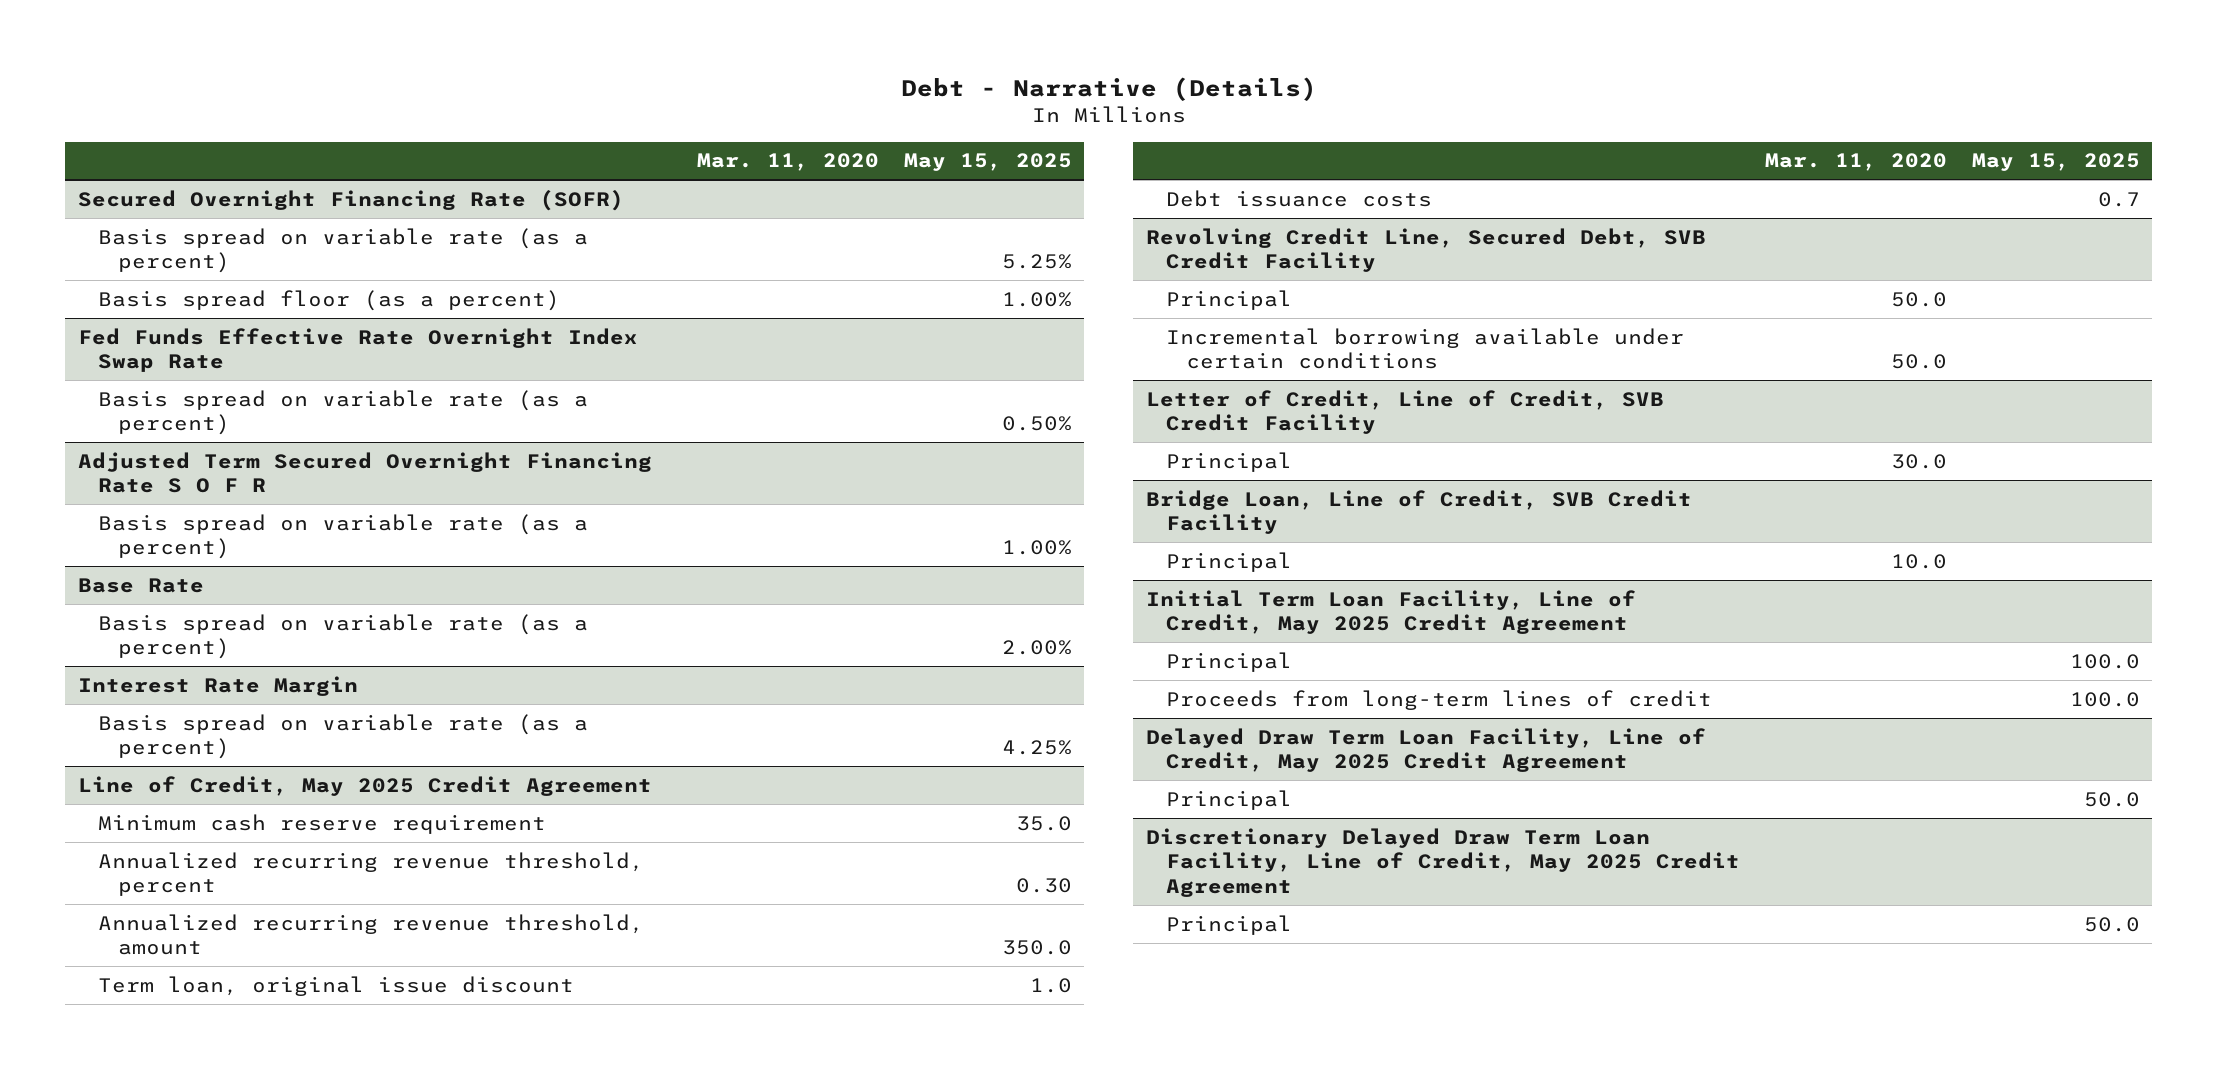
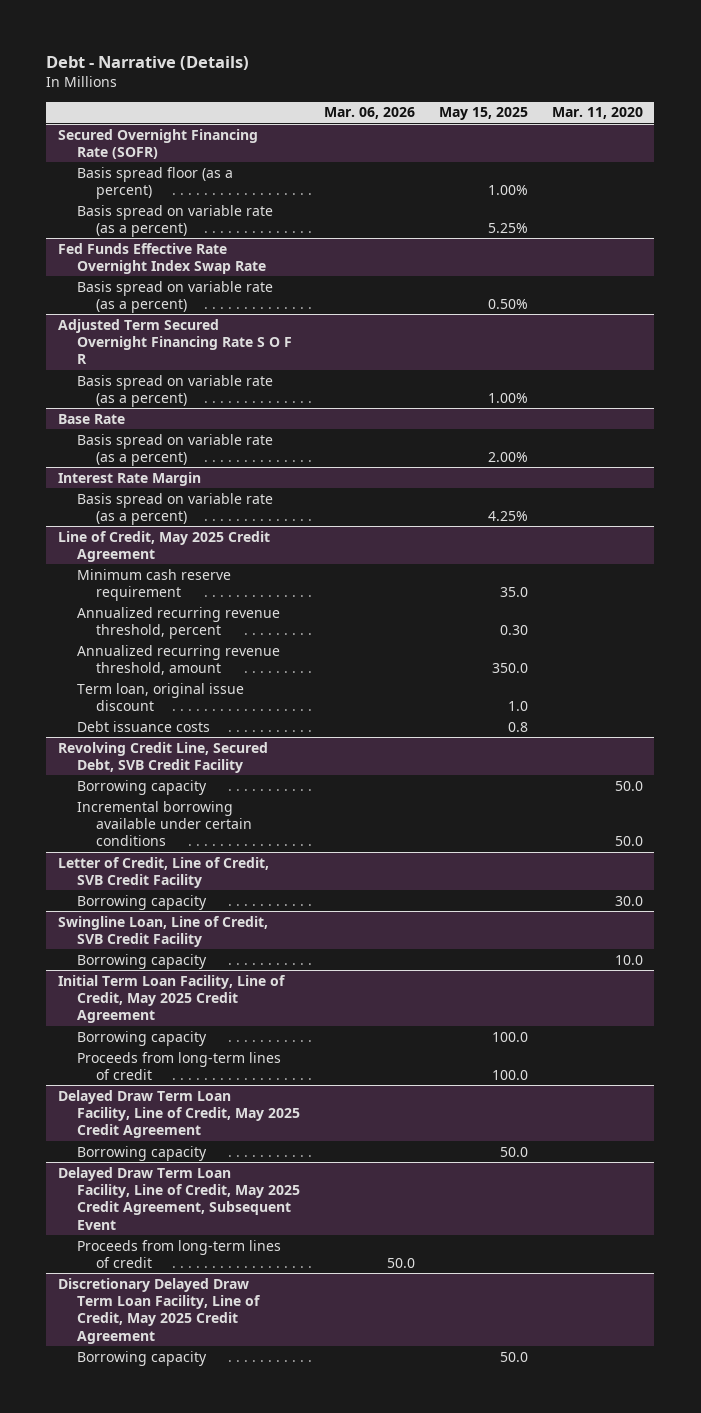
none -> [323,107,415,120] Mar. 06, 2026
[97,227,588,274] Basis spread on variable rate (as a percent) -> [77,204,274,238] Basis spread on variable rate (as a percent)
[2097,191,2140,207] 0.7 -> [507,721,528,732] 0.8
[1165,289,1292,310] Principal -> [77,779,208,795] Borrowing capacity
[1165,451,1292,472] Principal -> [77,894,208,910] Borrowing capacity
[1145,489,1692,535] Bridge Loan, Line of Credit, SVB Credit Facility -> [57,915,268,948] Swingline Loan, Line of Credit, SVB Credit Facility
[1165,551,1292,572] Principal -> [77,953,208,969] Borrowing capacity
[1165,651,1292,672] Principal -> [77,1030,208,1046] Borrowing capacity
[1165,789,1292,810] Principal -> [77,1145,208,1161] Borrowing capacity
none -> [57,1166,301,1230] Delayed Draw Term Loan Facility, Line of Credit, May 2025 Credit Agreement, Subsequent Event
none -> [77,1239,282,1269] Proceeds from long-term lines of credit
[1165,914,1292,935] Principal -> [77,1350,208,1366] Borrowing capacity

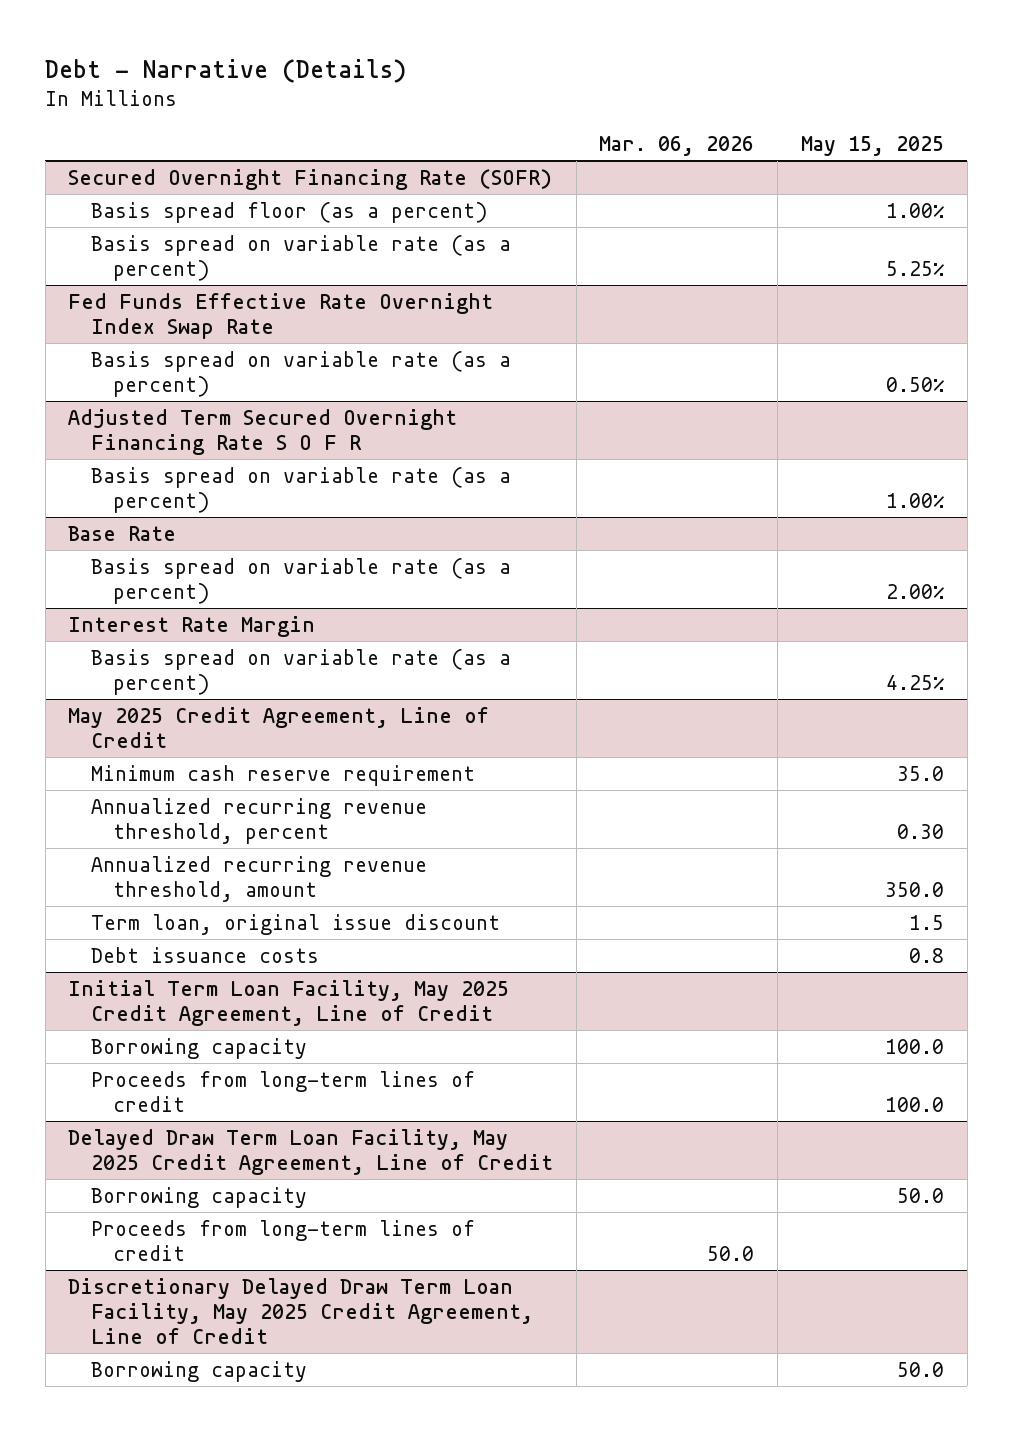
[551,107,643,120] Mar. 11, 2020 -> none
[57,530,270,563] Line of Credit, May 2025 Credit Agreement -> [68,706,490,748] May 2025 Credit Agreement, Line of Credit
[507,701,528,712] 1.0 -> [908,914,944,930] 1.5
[57,741,268,774] Revolving Credit Line, Secured Debt, SVB Credit Facility -> none
[77,779,208,795] Borrowing capacity -> none
[77,800,253,847] Incremental borrowing available under certain conditions -> none
[57,856,269,889] Letter of Credit, Line of Credit, SVB Credit Facility -> none
[77,894,208,910] Borrowing capacity -> none
[57,915,268,948] Swingline Loan, Line of Credit, SVB Credit Facility -> none
[77,953,208,969] Borrowing capacity -> none
[57,974,286,1024] Initial Term Loan Facility, Line of Credit, May 2025 Credit Agreement -> [68,979,510,1026] Initial Term Loan Facility, May 2025 Credit Agreement, Line of Credit
[57,1089,301,1139] Delayed Draw Term Loan Facility, Line of Credit, May 2025 Credit Agreement -> [68,1128,553,1175] Delayed Draw Term Loan Facility, May 2025 Credit Agreement, Line of Credit
[57,1166,301,1230] Delayed Draw Term Loan Facility, Line of Credit, May 2025 Credit Agreement, Subsequent Event -> none
[57,1277,262,1344] Discretionary Delayed Draw Term Loan Facility, Line of Credit, May 2025 Credit Agreement -> [68,1277,533,1344] Discretionary Delayed Draw Term Loan Facility, May 2025 Credit Agreement, Line of Credit

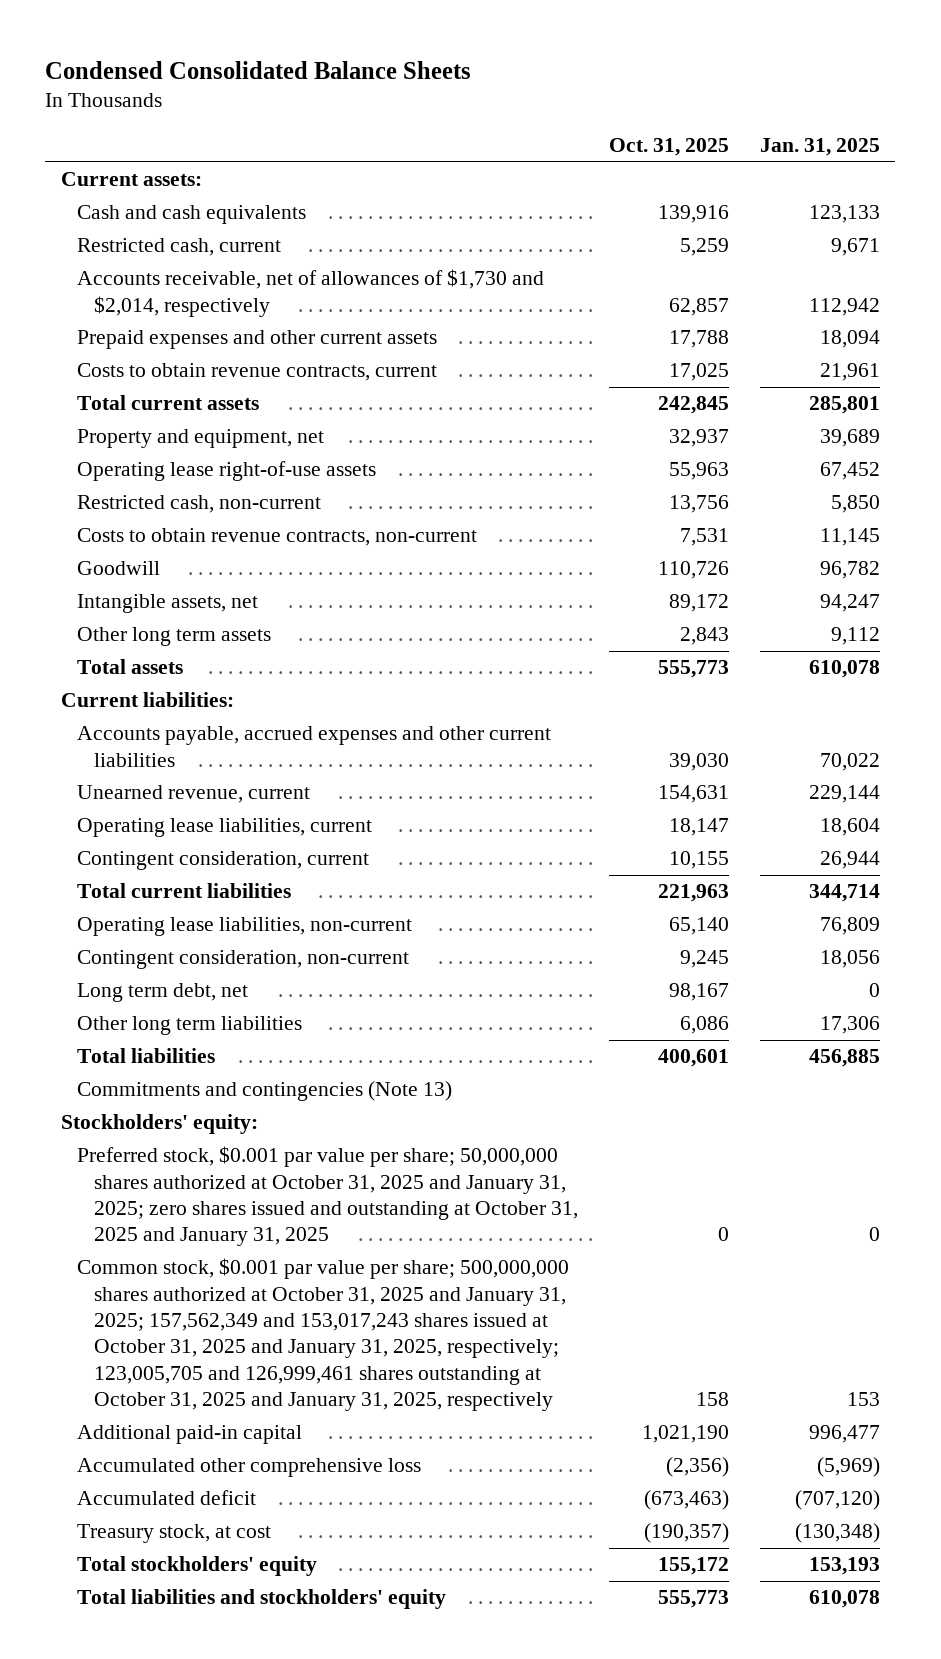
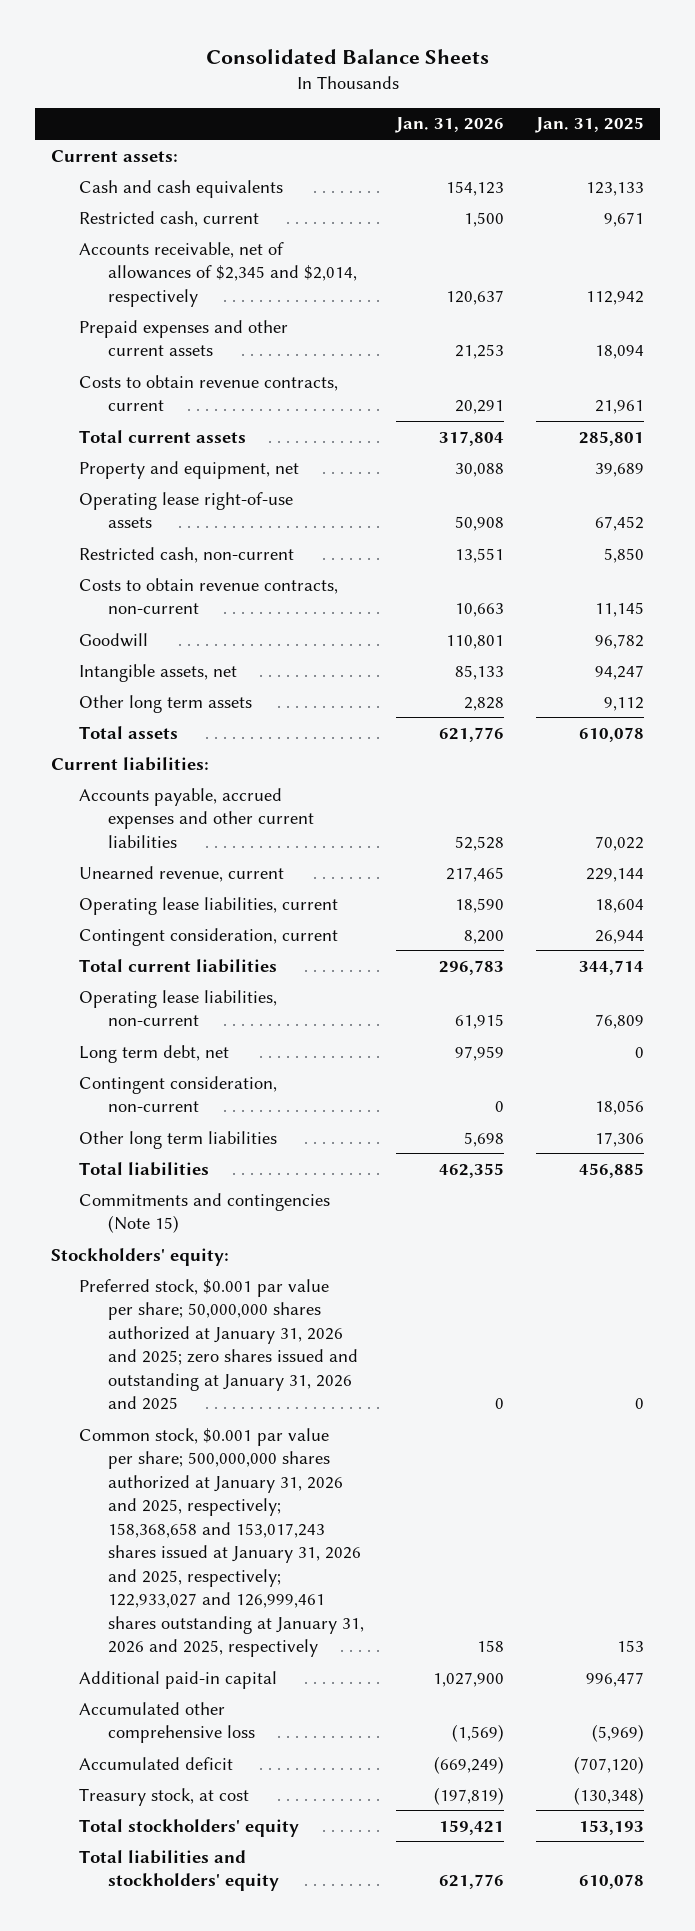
[45,60,472,79] Condensed Consolidated Balance Sheets -> [205,48,489,64] Consolidated Balance Sheets
[608,138,729,157] Oct. 31, 2025 -> none
none -> [394,117,504,134] Jan. 31, 2026
[77,269,545,317] Accounts receivable, net of allowances of $1,730 and $2,014, respectively -> [79,241,357,307] Accounts receivable, net of allowances of $2,345 and $2,014, respectively
[77,950,410,970] Contingent consideration, non-current -> [79,1075,278,1113] Contingent consideration, non-current
[77,1081,453,1102] Commitments and contingencies (Note 13) -> [79,1192,331,1234] Commitments and contingencies (Note 15)
[77,1146,578,1247] Preferred stock, $0.001 par value per share; 50,000,000 shares authorized at October 31, 2025 and January 31, 2025; zero shares issued and outstanding at October 31, 2025 and January 31, 2025 -> [79,1278,358,1411] Preferred stock, $0.001 par value per share; 50,000,000 shares authorized at January 31, 2026 and 2025; zero shares issued and outstanding at January 31, 2026 and 2025
[77,1258,570,1412] Common stock, $0.001 par value per share; 500,000,000 shares authorized at October 31, 2025 and January 31, 2025; 157,562,349 and 153,017,243 shares issued at October 31, 2025 and January 31, 2025, respectively; 123,005,705 and 126,999,461 shares outstanding at October 31, 2025 and January 31, 2025, respectively -> [79,1427,364,1658] Common stock, $0.001 par value per share; 500,000,000 shares authorized at January 31, 2026 and 2025, respectively; 158,368,658 and 153,017,243 shares issued at January 31, 2026 and 2025, respectively; 122,933,027 and 126,999,461 shares outstanding at January 31, 2026 and 2025, respectively

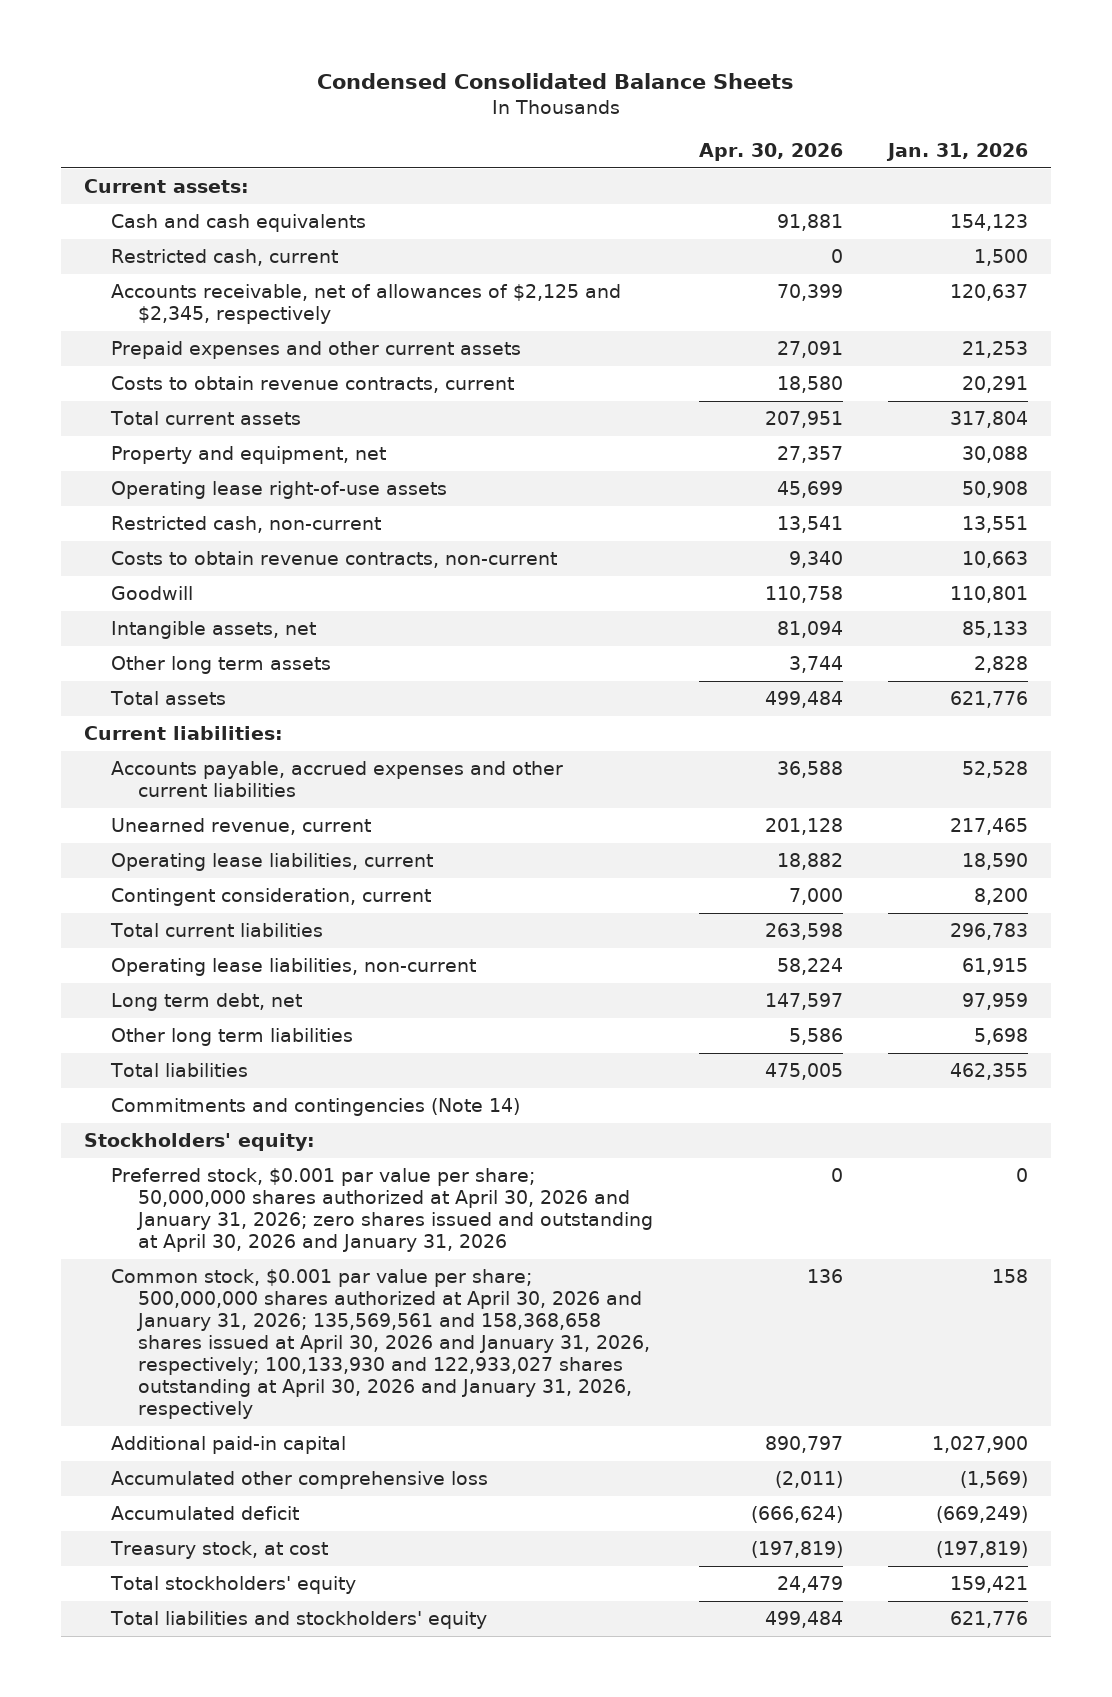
[205,48,489,64] Consolidated Balance Sheets -> [317,73,795,90] Condensed Consolidated Balance Sheets
[535,117,645,134] Jan. 31, 2025 -> none
none -> [698,142,843,161] Apr. 30, 2026
[79,241,357,307] Accounts receivable, net of allowances of $2,345 and $2,014, respectively -> [110,284,621,325] Accounts receivable, net of allowances of $2,125 and $2,345, respectively
[79,1075,278,1113] Contingent consideration, non-current -> none
[79,1192,331,1234] Commitments and contingencies (Note 15) -> [110,1098,520,1117] Commitments and contingencies (Note 14)
[79,1278,358,1411] Preferred stock, $0.001 par value per share; 50,000,000 shares authorized at January 31, 2026 and 2025; zero shares issued and outstanding at January 31, 2026 and 2025 -> [110,1168,654,1252] Preferred stock, $0.001 par value per share; 50,000,000 shares authorized at April 30, 2026 and January 31, 2026; zero shares issued and outstanding at April 30, 2026 and January 31, 2026
[79,1427,364,1658] Common stock, $0.001 par value per share; 500,000,000 shares authorized at January 31, 2026 and 2025, respectively; 158,368,658 and 153,017,243 shares issued at January 31, 2026 and 2025, respectively; 122,933,027 and 126,999,461 shares outstanding at January 31, 2026 and 2025, respectively -> [110,1269,651,1419] Common stock, $0.001 par value per share; 500,000,000 shares authorized at April 30, 2026 and January 31, 2026; 135,569,561 and 158,368,658 shares issued at April 30, 2026 and January 31, 2026, respectively; 100,133,930 and 122,933,027 shares outstanding at April 30, 2026 and January 31, 2026, respectively

